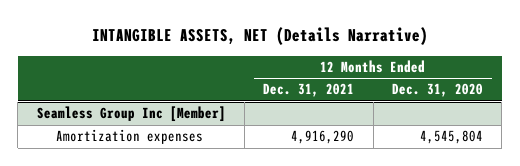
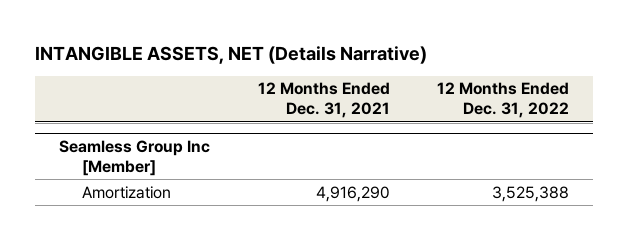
[391,83,483,98] Dec. 31, 2020 -> none
none -> [437,82,570,119] 12 Months Ended Dec. 31, 2022
[55,129,203,145] Amortization expenses -> [82,185,172,199] Amortization

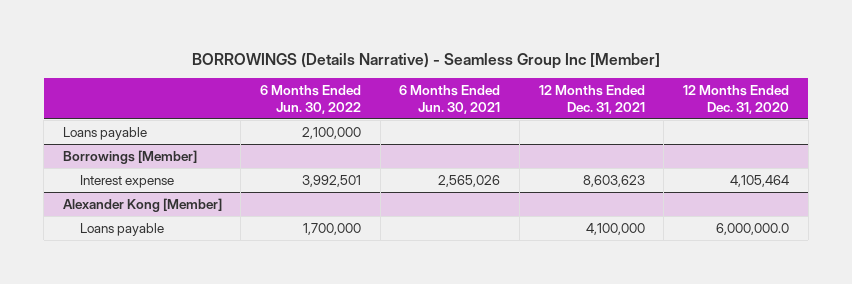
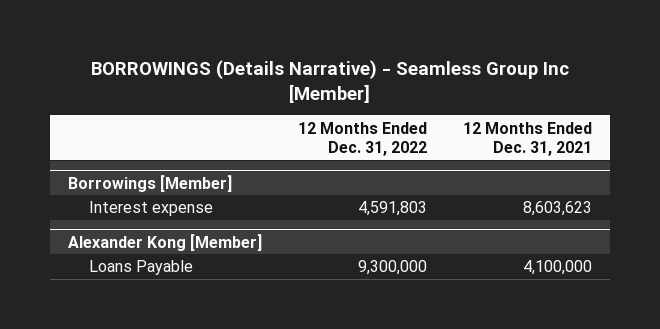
[260,85,362,114] 6 Months Ended Jun. 30, 2022 -> none
[399,85,501,114] 6 Months Ended Jun. 30, 2021 -> none
[683,85,790,114] 12 Months Ended Dec. 31, 2020 -> none
none -> [298,121,428,156] 12 Months Ended Dec. 31, 2022
[62,126,147,140] Loans payable -> none
[79,222,164,236] Loans payable -> [89,260,194,276] Loans Payable

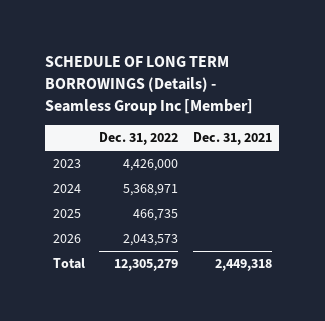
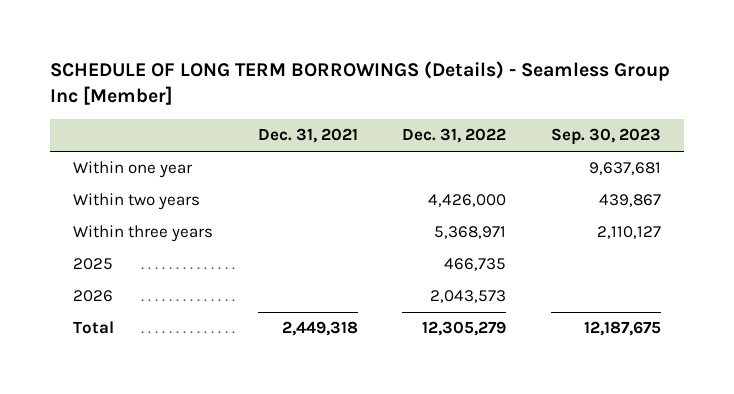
none -> [551,128,662,146] Sep. 30, 2023
none -> [72,161,193,179] Within one year
[52,159,81,169] 2023 -> [72,193,200,211] Within two years
[52,184,81,194] 2024 -> [72,225,213,243] Within three years

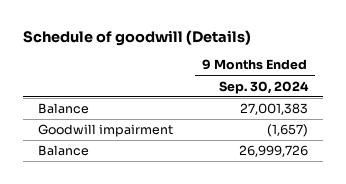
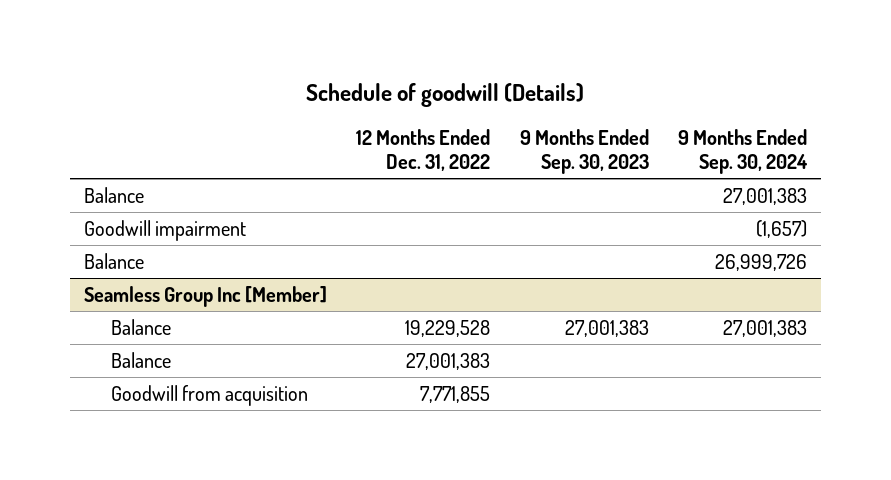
none -> [356,128,491,172] 12 Months Ended Dec. 31, 2022
none -> [519,128,649,175] 9 Months Ended Sep. 30, 2023
none -> [84,285,328,307] Seamless Group Inc [Member]
none -> [111,318,172,335] Balance
none -> [111,351,172,368] Balance
none -> [111,384,309,406] Goodwill from acquisition

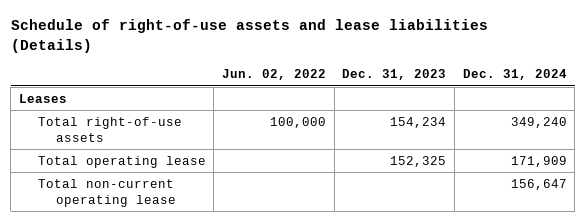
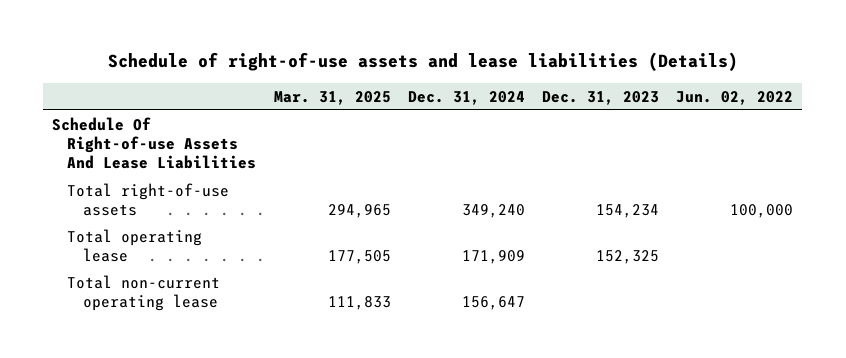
none -> [273,90,391,105] Mar. 31, 2025
[19,93,68,103] Leases -> [52,116,257,170] Schedule Of Right-of-use Assets And Lease Liabilities

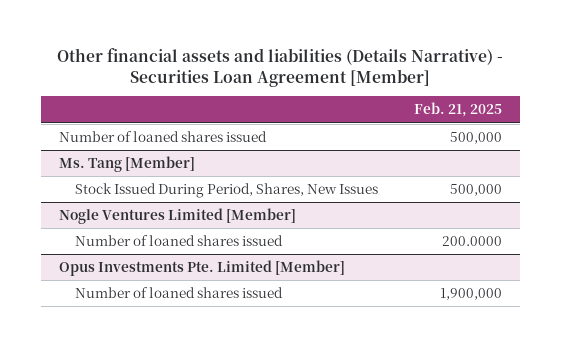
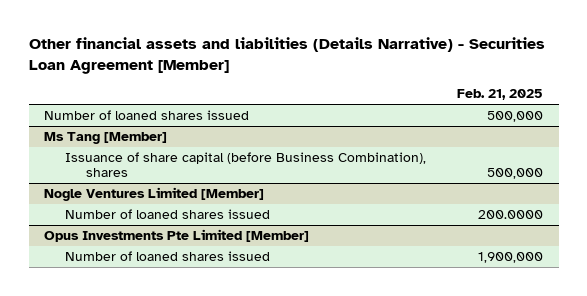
[59,156,196,173] Ms. Tang [Member] -> [44,132,168,145] Ms Tang [Member]
[74,183,378,199] Stock Issued During Period, Shares, New Issues -> [65,152,427,178] Issuance of share capital (before Business Combination), shares
[59,260,346,277] Opus Investments Pte. Limited [Member] -> [44,229,310,243] Opus Investments Pte Limited [Member]

